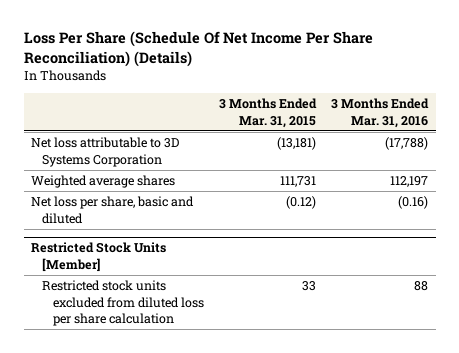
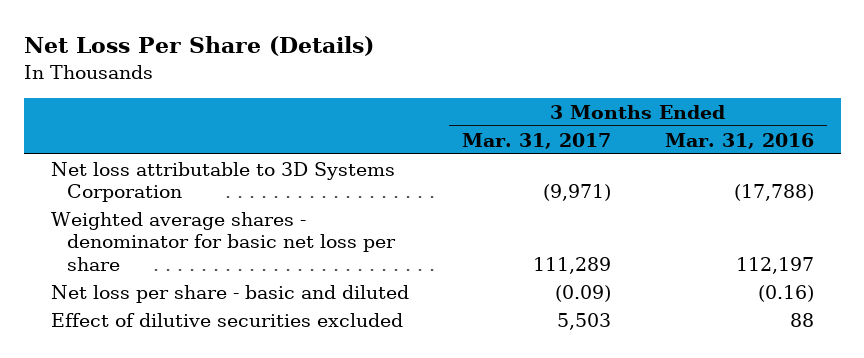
[23,31,373,68] Loss Per Share (Schedule Of Net Income Per Share Reconciliation) (Details) -> [23,36,374,57] Net Loss Per Share (Details)
[219,98,318,128] 3 Months Ended Mar. 31, 2015 -> none
none -> [462,132,612,149] Mar. 31, 2017
[31,242,167,272] Restricted Stock Units [Member] -> none
[42,280,205,327] Restricted stock units excluded from diluted loss per share calculation -> none
[31,175,176,189] Weighted average shares -> [50,211,397,271] Weighted average shares - denominator for basic net loss per share
[31,196,195,224] Net loss per share, basic and diluted -> [50,284,409,303] Net loss per share - basic and diluted
none -> [50,312,403,327] Effect of dilutive securities excluded

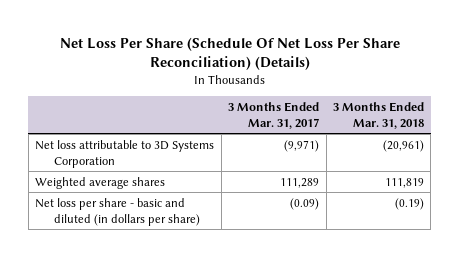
[23,36,374,57] Net Loss Per Share (Details) -> [59,36,400,70] Net Loss Per Share (Schedule Of Net Loss Per Share Reconciliation) (Details)
[664,132,814,149] Mar. 31, 2016 -> none
none -> [332,101,424,129] 3 Months Ended Mar. 31, 2018
[50,312,403,327] Effect of dilutive securities excluded -> none
[50,211,397,271] Weighted average shares - denominator for basic net loss per share -> [35,176,166,189] Weighted average shares
[50,284,409,303] Net loss per share - basic and diluted -> [35,197,201,226] Net loss per share - basic and diluted (in dollars per share)

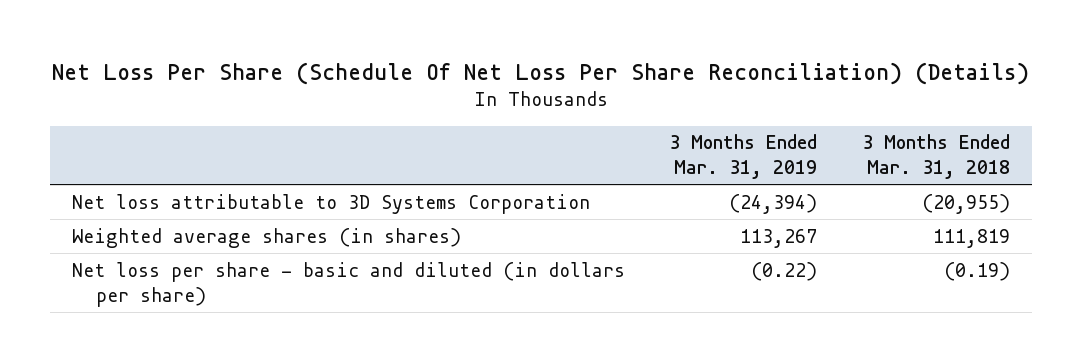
[228,101,320,129] 3 Months Ended Mar. 31, 2017 -> none
none -> [669,134,818,180] 3 Months Ended Mar. 31, 2019
[382,139,424,152] (20,961) -> [921,193,1010,214] (20,955)
[35,176,166,189] Weighted average shares -> [71,227,461,248] Weighted average shares (in shares)

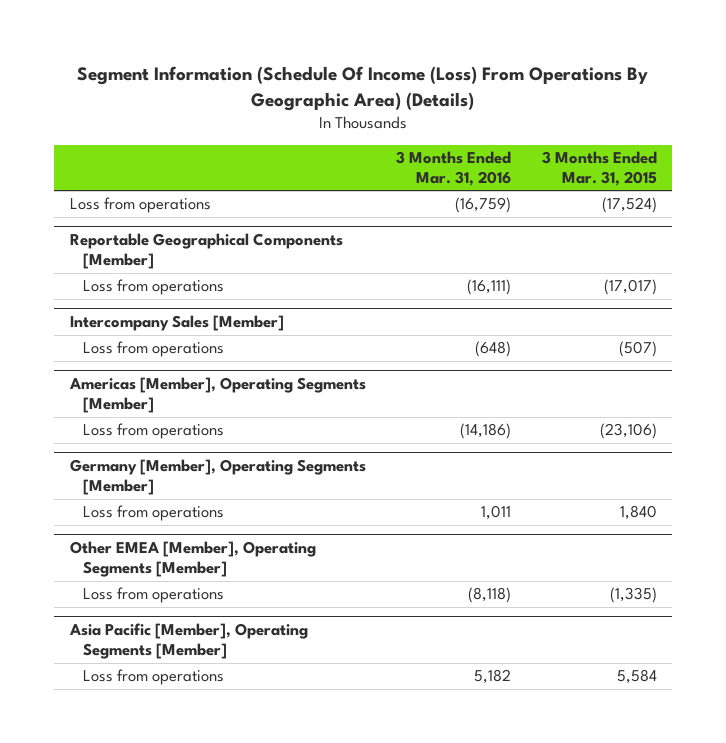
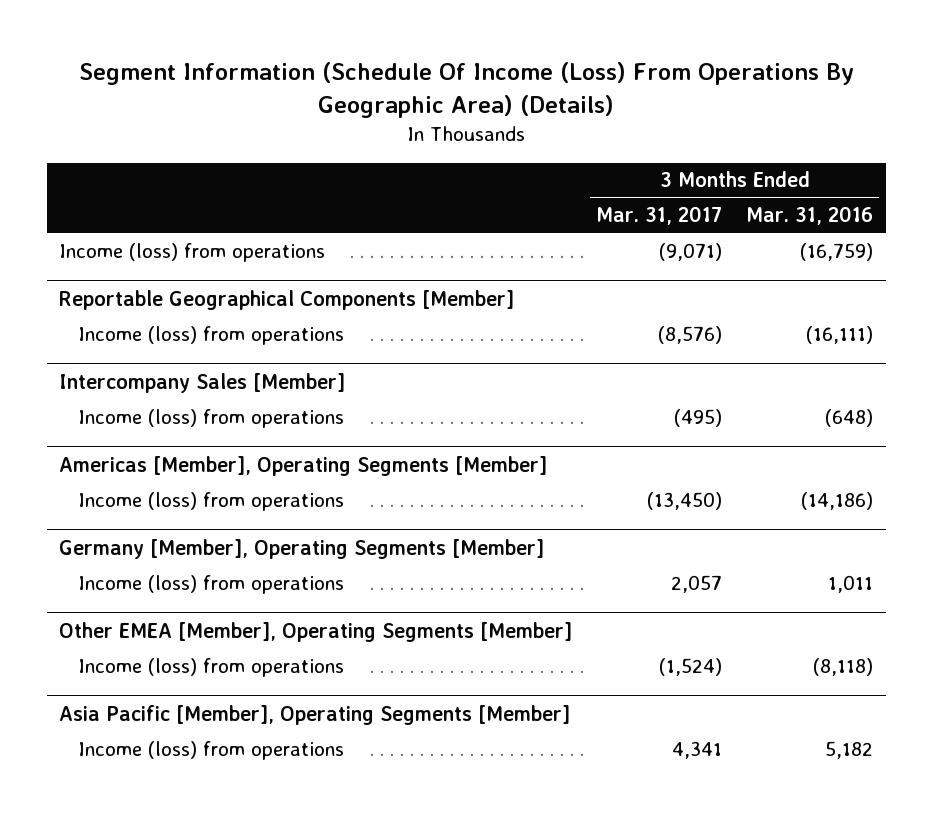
[541,150,657,186] 3 Months Ended Mar. 31, 2015 -> none
none -> [596,206,723,226] Mar. 31, 2017
[69,197,211,214] Loss from operations -> [59,242,326,262] Income (loss) from operations
[83,279,225,296] Loss from operations -> [77,325,344,345] Income (loss) from operations
[83,341,225,358] Loss from operations -> [77,408,344,428] Income (loss) from operations
[83,423,225,440] Loss from operations -> [77,491,344,511] Income (loss) from operations
[83,505,225,522] Loss from operations -> [77,574,344,594] Income (loss) from operations
[83,587,225,604] Loss from operations -> [77,657,344,677] Income (loss) from operations
[83,669,225,686] Loss from operations -> [77,740,344,760] Income (loss) from operations

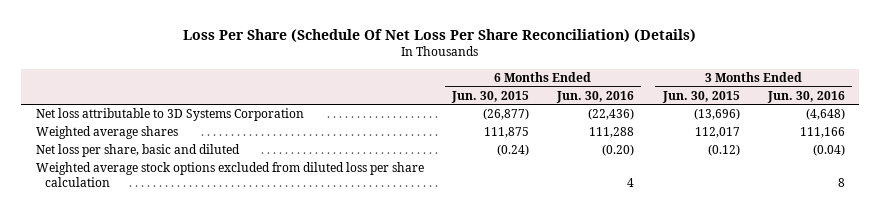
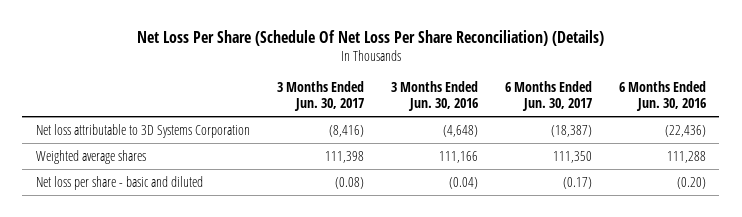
[183,29,697,43] Loss Per Share (Schedule Of Net Loss Per Share Reconciliation) (Details) -> [136,30,604,47] Net Loss Per Share (Schedule Of Net Loss Per Share Reconciliation) (Details)
[450,90,529,103] Jun. 30, 2015 -> none
[661,90,740,103] Jun. 30, 2015 -> none
none -> [276,81,364,111] 3 Months Ended Jun. 30, 2017
none -> [504,81,592,111] 6 Months Ended Jun. 30, 2017
[35,162,424,187] Weighted average stock options excluded from diluted loss per share calculation -> none
[35,144,240,158] Net loss per share, basic and diluted -> [35,175,203,190] Net loss per share - basic and diluted

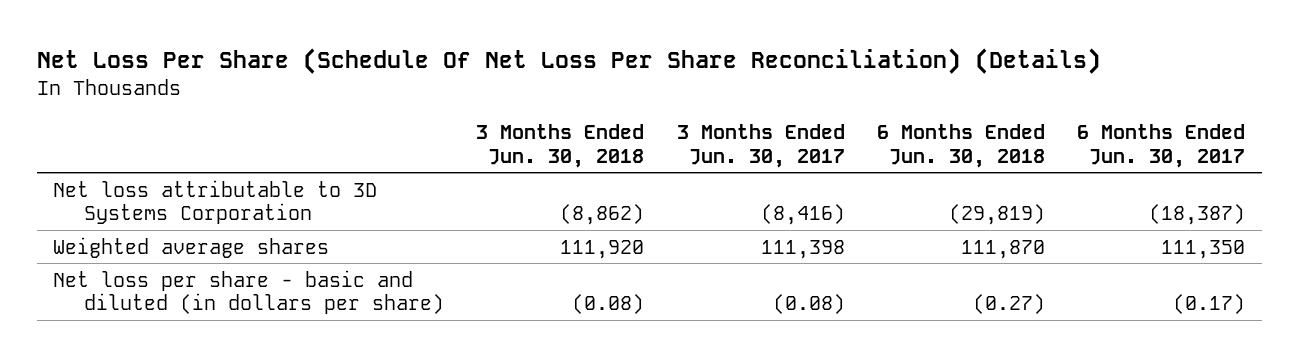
[390,81,478,111] 3 Months Ended Jun. 30, 2016 -> none
[618,81,706,111] 6 Months Ended Jun. 30, 2016 -> none
none -> [476,123,645,168] 3 Months Ended Jun. 30, 2018
none -> [877,123,1046,168] 6 Months Ended Jun. 30, 2018
[35,175,203,190] Net loss per share - basic and diluted -> [53,269,445,315] Net loss per share - basic and diluted (in dollars per share)

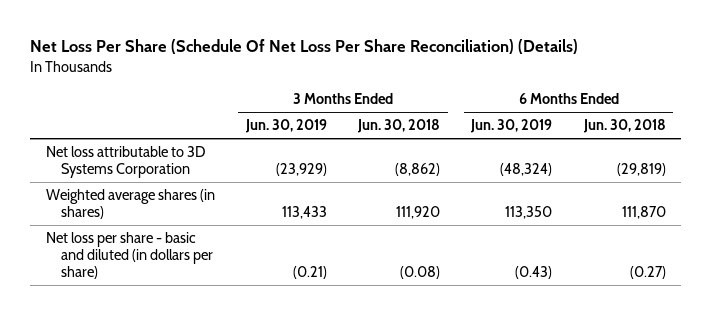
[676,123,845,168] 3 Months Ended Jun. 30, 2017 -> none
[1077,123,1246,168] 6 Months Ended Jun. 30, 2017 -> none
none -> [244,119,327,134] Jun. 30, 2019
none -> [470,119,553,134] Jun. 30, 2019
[53,236,330,258] Weighted average shares -> [45,189,215,220] Weighted average shares (in shares)

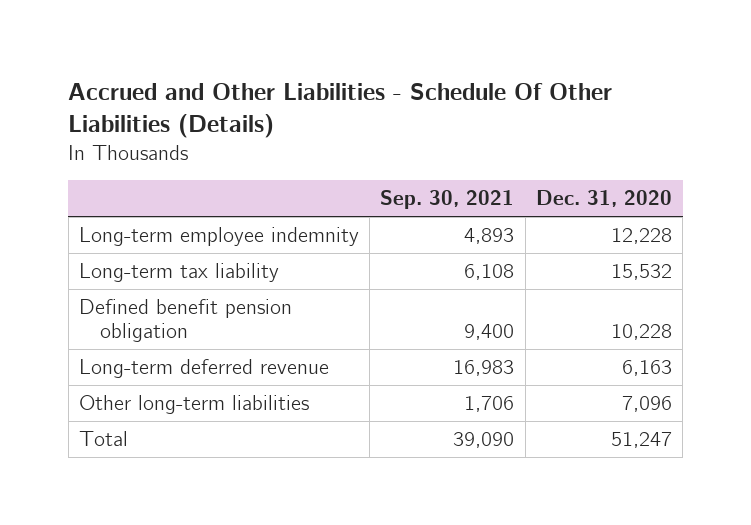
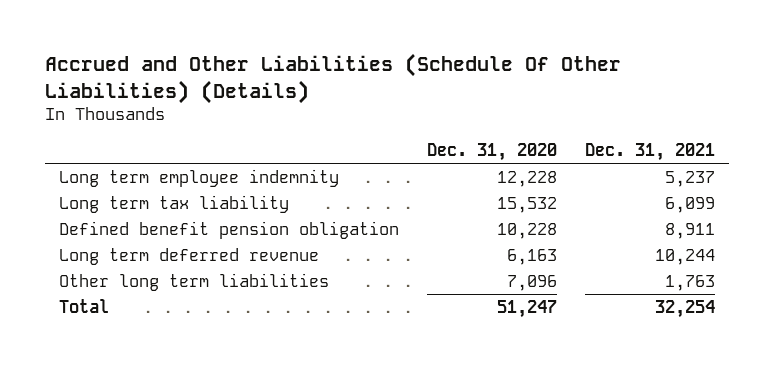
[68,83,613,139] Accrued and Other Liabilities - Schedule Of Other Liabilities (Details) -> [45,53,622,104] Accrued and Other Liabilities (Schedule Of Other Liabilities) (Details)
[380,190,515,210] Sep. 30, 2021 -> none
none -> [584,143,715,162] Dec. 31, 2021
[79,227,360,247] Long-term employee indemnity -> [59,169,340,188] Long term employee indemnity
[79,263,280,283] Long-term tax liability -> [59,195,290,214] Long term tax liability
[79,359,330,379] Long-term deferred revenue -> [59,248,320,266] Long term deferred revenue
[79,395,310,415] Other long-term liabilities -> [59,273,330,292] Other long term liabilities

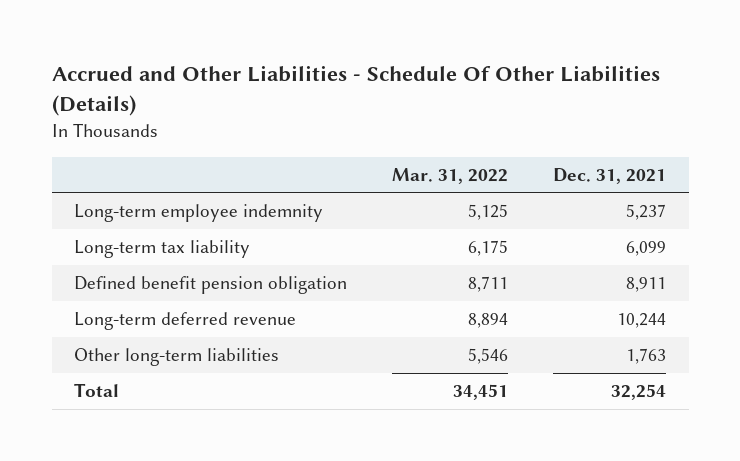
[45,53,622,104] Accrued and Other Liabilities (Schedule Of Other Liabilities) (Details) -> [51,65,660,117] Accrued and Other Liabilities - Schedule Of Other Liabilities (Details)
[426,143,557,162] Dec. 31, 2020 -> none
none -> [392,167,509,184] Mar. 31, 2022
[59,169,340,188] Long term employee indemnity -> [74,204,324,223] Long-term employee indemnity
[59,195,290,214] Long term tax liability -> [74,240,251,259] Long-term tax liability
[59,248,320,266] Long term deferred revenue -> [74,312,297,331] Long-term deferred revenue
[59,273,330,292] Other long term liabilities -> [74,348,280,367] Other long-term liabilities

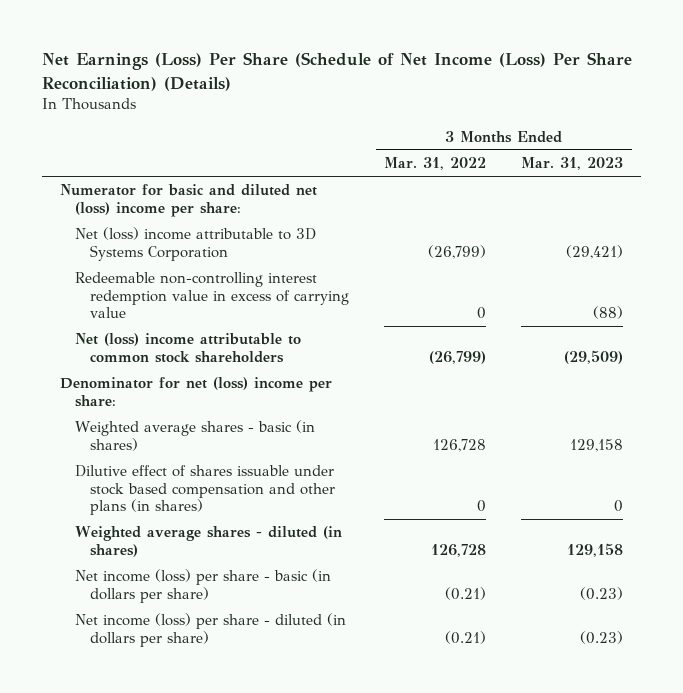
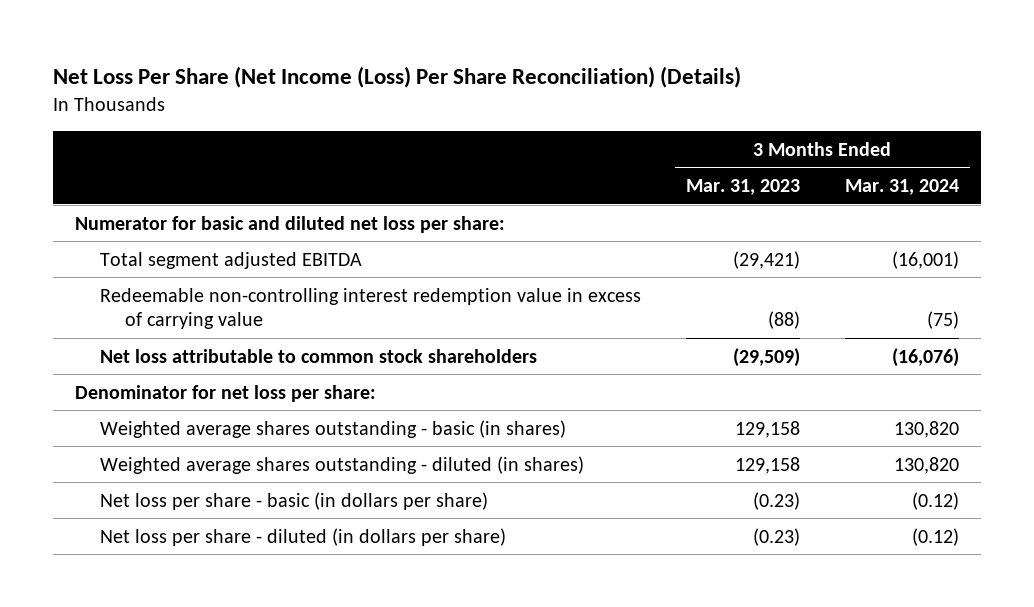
[42,52,633,91] Net Earnings (Loss) Per Share (Schedule of Net Income (Loss) Per Share Reconciliation) (Details) -> [52,65,741,88] Net Loss Per Share (Net Income (Loss) Per Share Reconciliation) (Details)
[384,157,487,171] Mar. 31, 2022 -> none
none -> [844,179,959,196] Mar. 31, 2024
[59,184,317,217] Numerator for basic and diluted net (loss) income per share: -> [75,215,506,233] Numerator for basic and diluted net loss per share:
[75,227,317,261] Net (loss) income attributable to 3D Systems Corporation -> [100,251,363,269] Total segment adjusted EBITDA
[75,465,336,516] Dilutive effect of shares issuable under stock based compensation and other plans (in shares) -> none
[75,333,302,363] Net (loss) income attributable to common stock shareholders -> [100,348,538,363] Net loss attributable to common stock shareholders
[59,377,332,407] Denominator for net (loss) income per share: -> [75,384,377,402] Denominator for net loss per share:
[75,420,316,451] Weighted average shares - basic (in shares) -> [100,419,567,438] Weighted average shares outstanding - basic (in shares)
[75,526,343,557] Weighted average shares - diluted (in shares) -> [100,455,585,474] Weighted average shares outstanding - diluted (in shares)
[75,569,332,603] Net income (loss) per share - basic (in dollars per share) -> [100,491,489,510] Net loss per share - basic (in dollars per share)
[75,613,347,647] Net income (loss) per share - diluted (in dollars per share) -> [100,527,507,546] Net loss per share - diluted (in dollars per share)

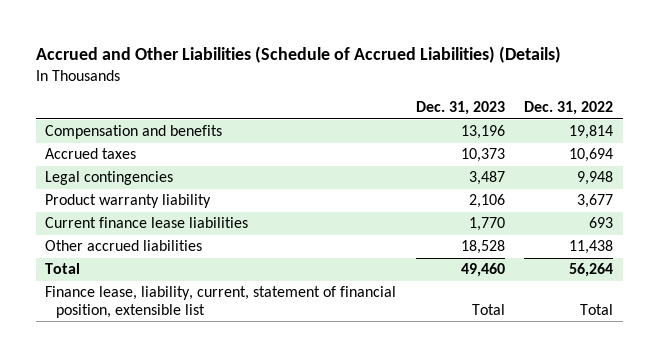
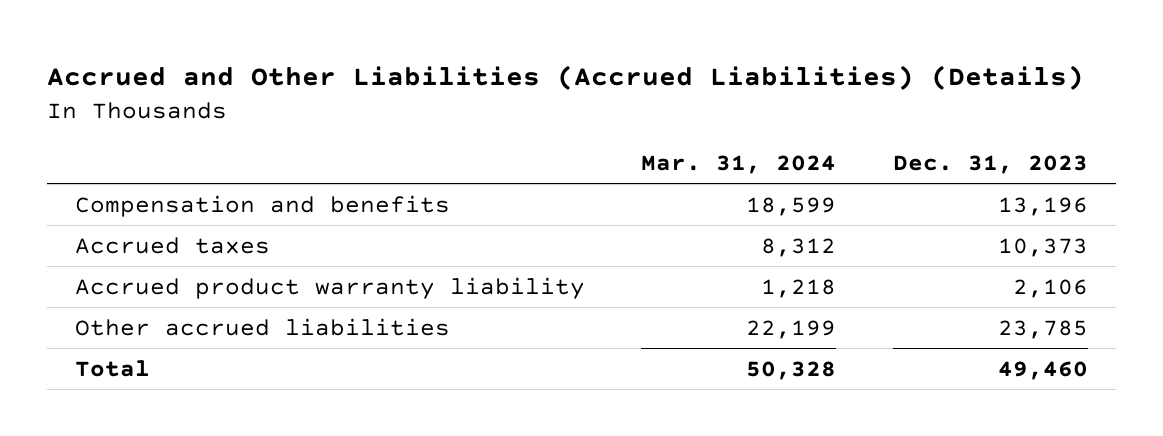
[35,45,561,63] Accrued and Other Liabilities (Schedule of Accrued Liabilities) (Details) -> [46,64,1084,90] Accrued and Other Liabilities (Accrued Liabilities) (Details)
[524,101,614,116] Dec. 31, 2022 -> none
none -> [641,154,837,174] Mar. 31, 2024
[45,171,174,186] Legal contingencies -> none
[45,217,249,229] Current finance lease liabilities -> none
[45,194,212,209] Product warranty liability -> [74,276,585,299] Accrued product warranty liability
[460,240,505,255] 18,528 -> [997,319,1088,339] 23,785
[45,286,397,319] Finance lease, liability, current, statement of financial position, extensible list -> none

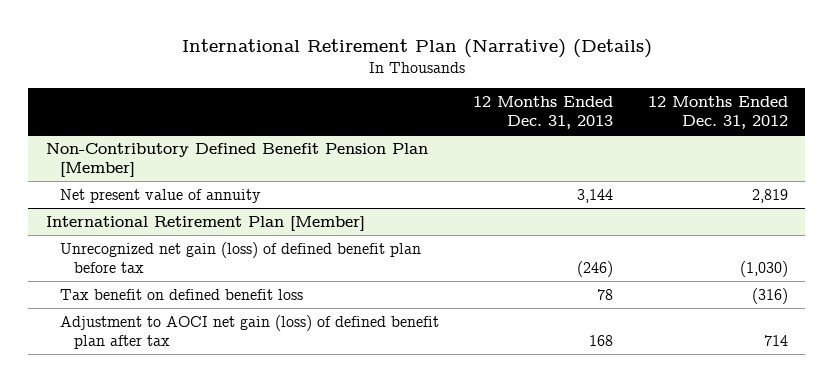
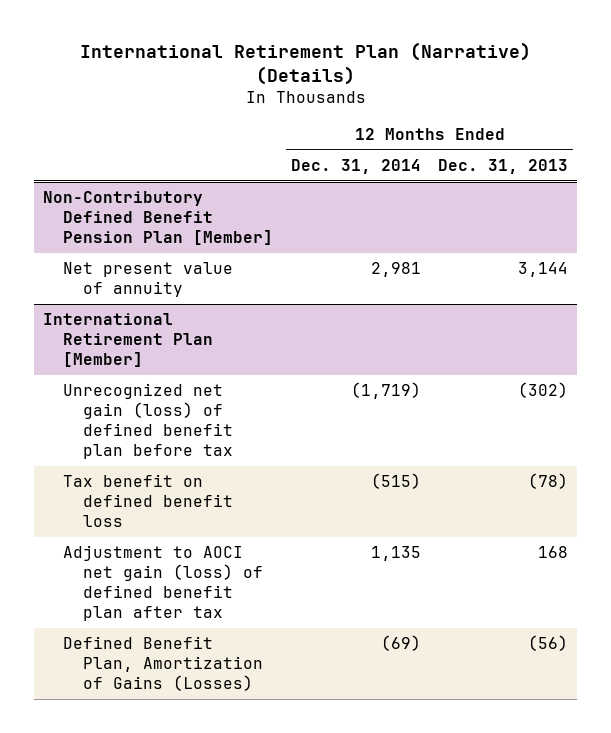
[647,95,788,130] 12 Months Ended Dec. 31, 2012 -> none
none -> [290,158,421,174] Dec. 31, 2014
[577,261,614,278] (246) -> [518,382,569,399] (302)
[597,288,614,300] 78 -> [528,473,569,490] (78)
none -> [63,636,264,691] Defined Benefit Plan, Amortization of Gains (Losses)

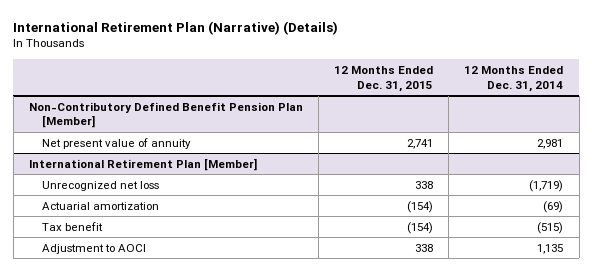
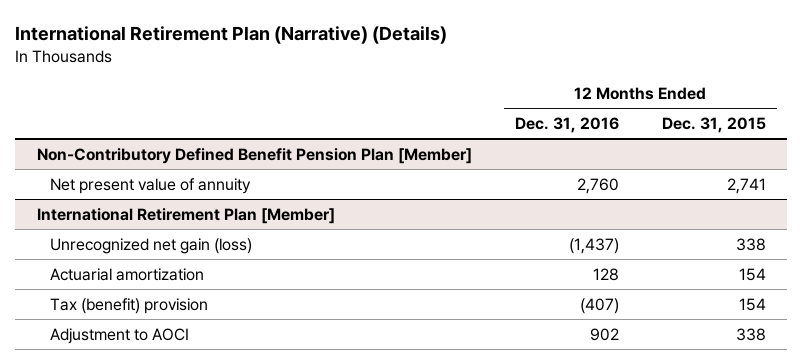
[464,65,564,92] 12 Months Ended Dec. 31, 2014 -> none
none -> [514,117,619,134] Dec. 31, 2016
[42,180,160,191] Unrecognized net loss -> [49,237,252,254] Unrecognized net gain (loss)
[407,200,434,213] (154) -> [738,267,766,281] 154
[42,221,104,231] Tax benefit -> [49,297,208,314] Tax (benefit) provision
[407,221,434,234] (154) -> [738,297,766,311] 154

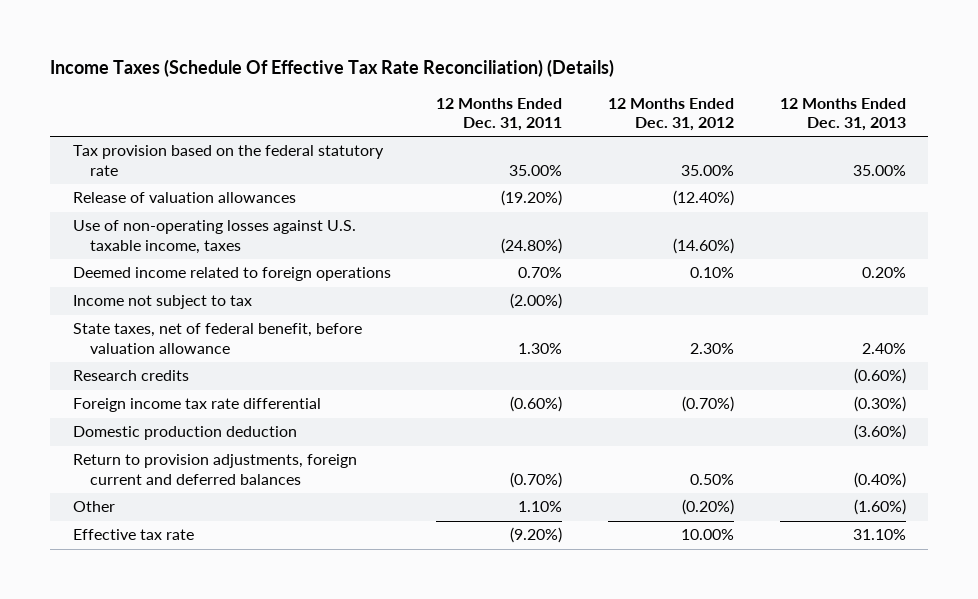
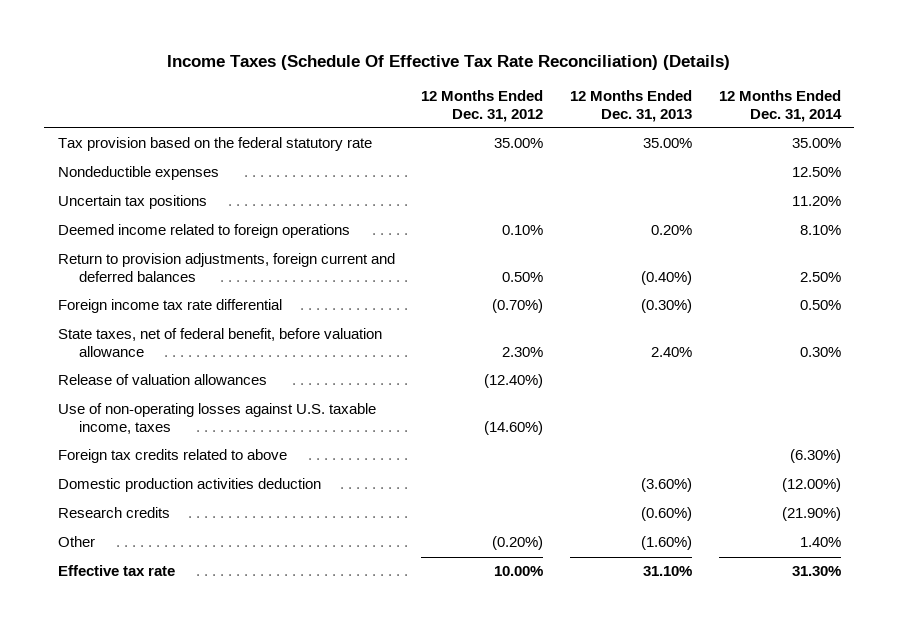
[436,97,563,131] 12 Months Ended Dec. 31, 2011 -> none
none -> [718,90,842,122] 12 Months Ended Dec. 31, 2014
none -> [57,166,219,181] Nondeductible expenses
none -> [57,195,207,210] Uncertain tax positions
[72,295,252,310] Income not subject to tax -> none
[72,454,357,485] Return to provision adjustments, foreign current and deferred balances -> [57,253,395,282] Return to provision adjustments, foreign current and deferred balances
[72,398,321,413] Foreign income tax rate differential -> [57,299,282,314] Foreign income tax rate differential
[72,192,296,204] Release of valuation allowances -> [57,374,267,386] Release of valuation allowances
[72,220,356,254] Use of non-operating losses against U.S. taxable income, taxes -> [57,403,376,434] Use of non-operating losses against U.S. taxable income, taxes
none -> [57,449,287,464] Foreign tax credits related to above
none -> [57,478,321,493] Domestic production activities deduction
[72,426,297,441] Domestic production deduction -> none

